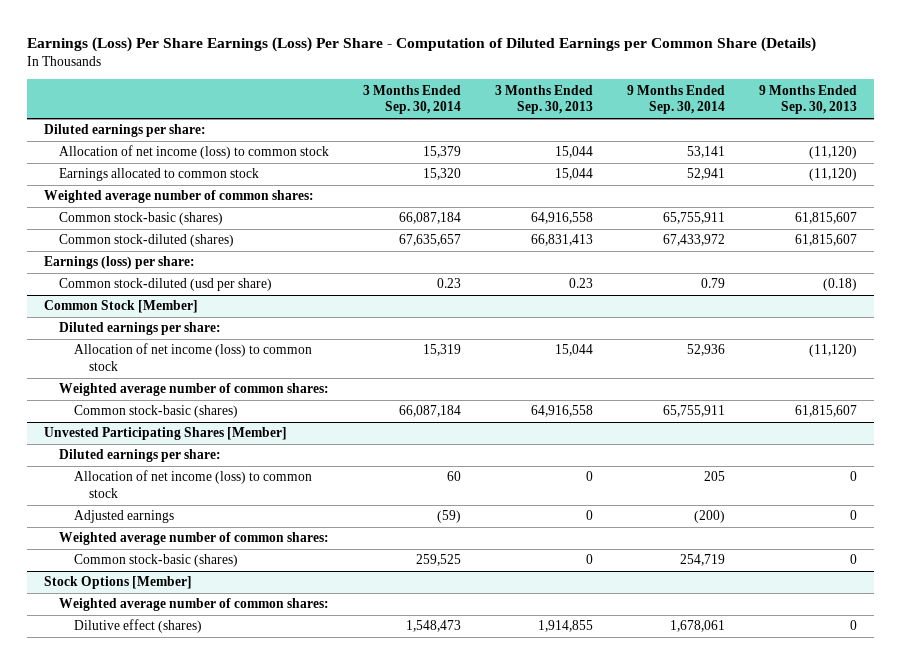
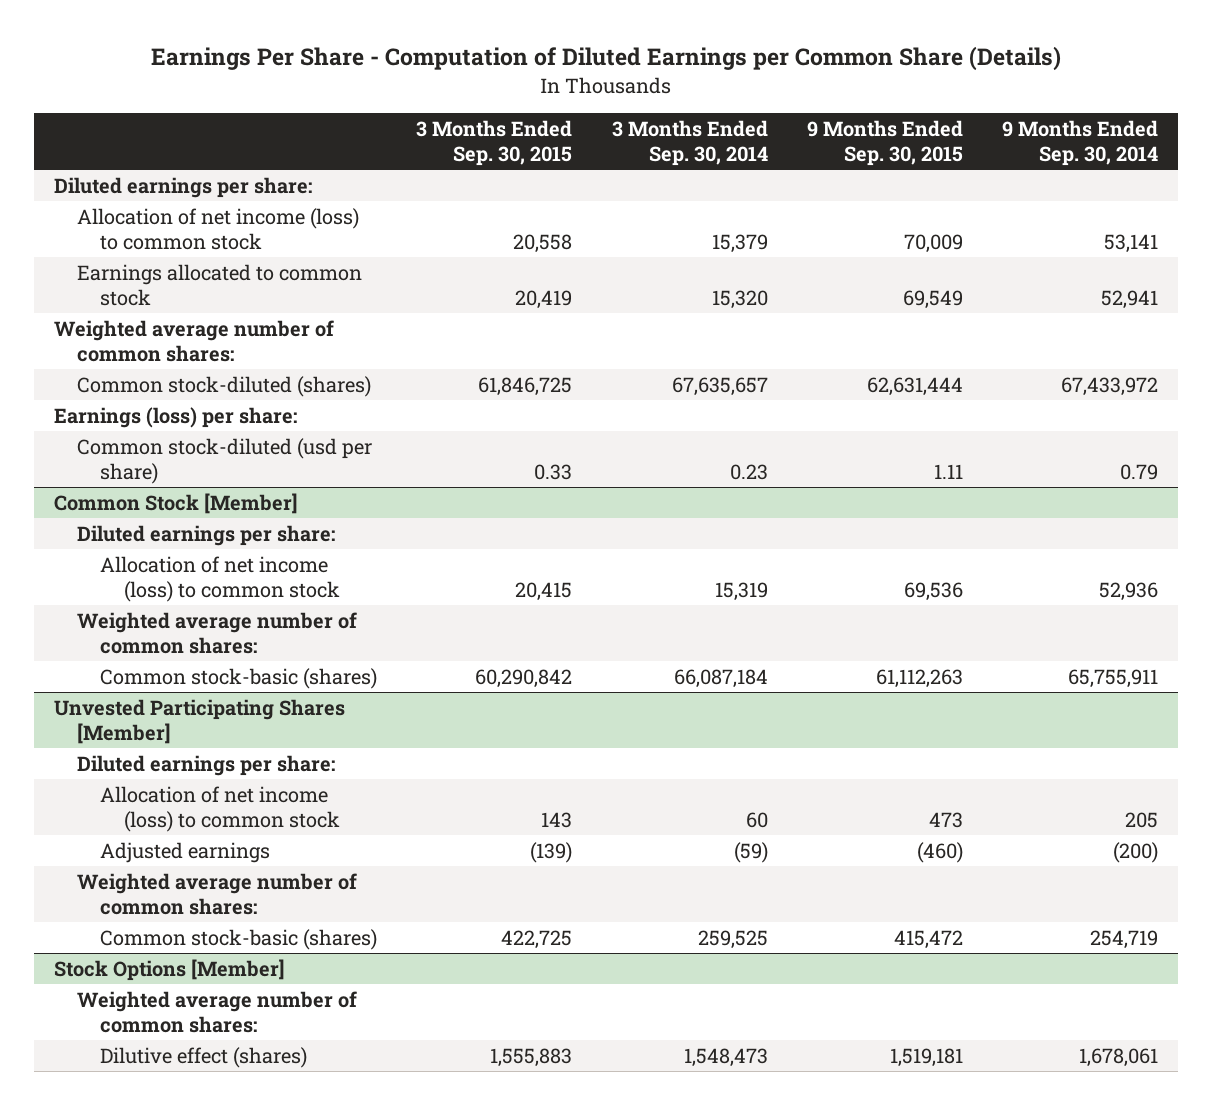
[27,36,817,52] Earnings (Loss) Per Share Earnings (Loss) Per Share - Computation of Diluted Earnings per Common Share (Details) -> [150,46,1061,72] Earnings Per Share - Computation of Diluted Earnings per Common Share (Details)
[495,84,594,115] 3 Months Ended Sep. 30, 2013 -> none
[759,84,858,115] 9 Months Ended Sep. 30, 2013 -> none
none -> [416,119,573,166] 3 Months Ended Sep. 30, 2015
none -> [806,119,963,166] 9 Months Ended Sep. 30, 2015
[59,212,224,226] Common stock-basic (shares) -> none

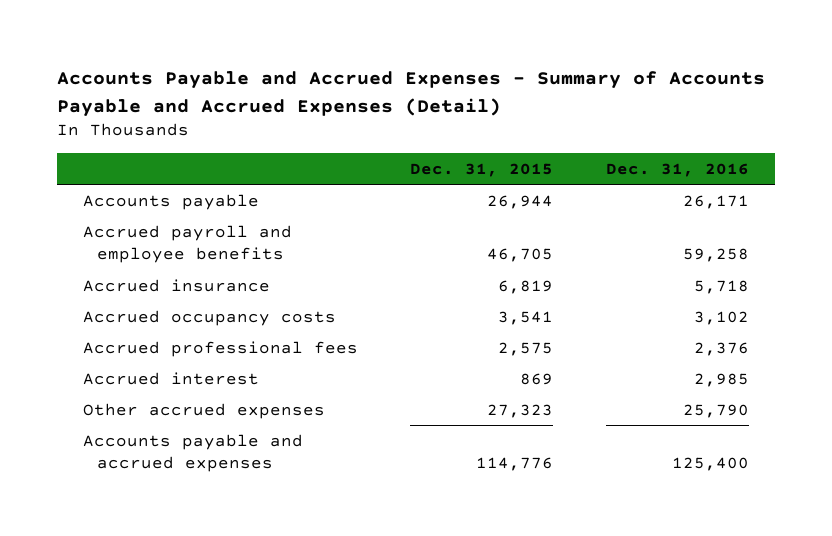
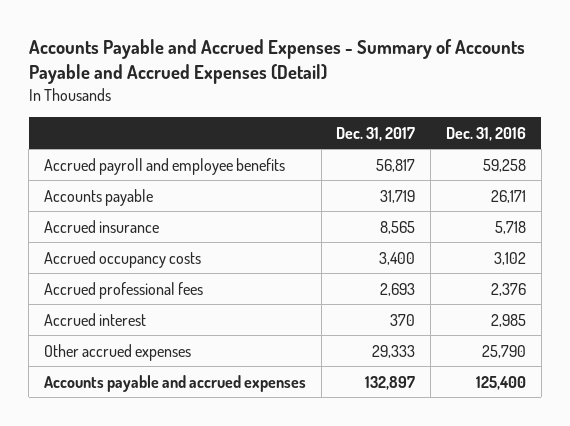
[410,162,554,177] Dec. 31, 2015 -> none
none -> [336,126,416,141] Dec. 31, 2017
[83,193,260,210] Accounts payable -> [43,188,153,206] Accounts payable

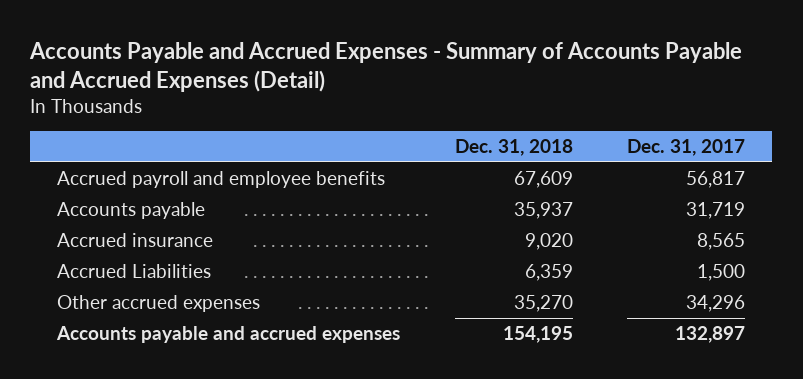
[445,126,526,141] Dec. 31, 2016 -> none
none -> [454,139,573,157] Dec. 31, 2018
[43,250,201,268] Accrued occupancy costs -> none
[43,281,203,299] Accrued professional fees -> none
[43,312,146,326] Accrued interest -> none
none -> [57,264,212,279] Accrued Liabilities
[372,344,416,358] 29,333 -> [686,295,746,313] 34,296

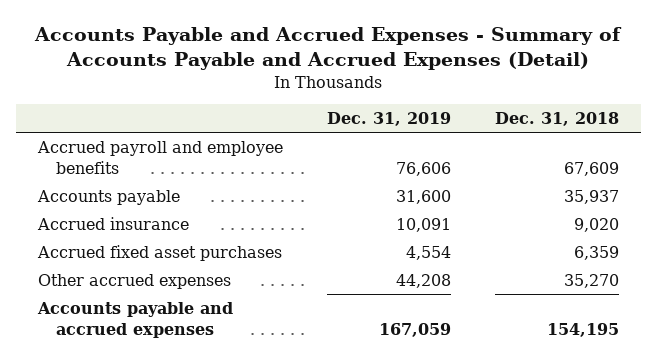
[627,139,746,157] Dec. 31, 2017 -> none
none -> [326,112,451,127] Dec. 31, 2019
[57,264,212,279] Accrued Liabilities -> [37,245,283,262] Accrued fixed asset purchases

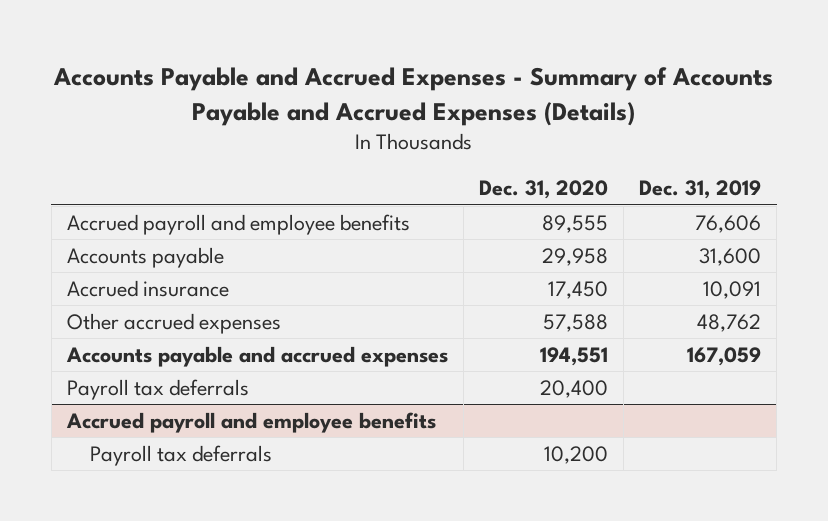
[34,27,623,71] Accounts Payable and Accrued Expenses - Summary of Accounts Payable and Accrued Expenses (Detail) -> [53,67,774,126] Accounts Payable and Accrued Expenses - Summary of Accounts Payable and Accrued Expenses (Details)
[494,112,619,127] Dec. 31, 2018 -> none
none -> [479,180,609,200] Dec. 31, 2020
[37,245,283,262] Accrued fixed asset purchases -> none
[395,274,451,289] 44,208 -> [697,313,762,332] 48,762
none -> [66,378,249,400] Payroll tax deferrals
none -> [65,411,436,433] Accrued payroll and employee benefits
none -> [89,444,272,466] Payroll tax deferrals

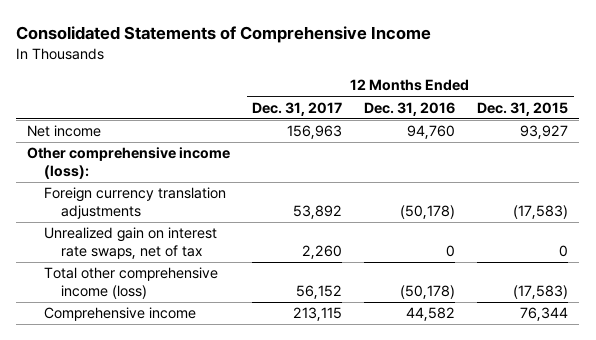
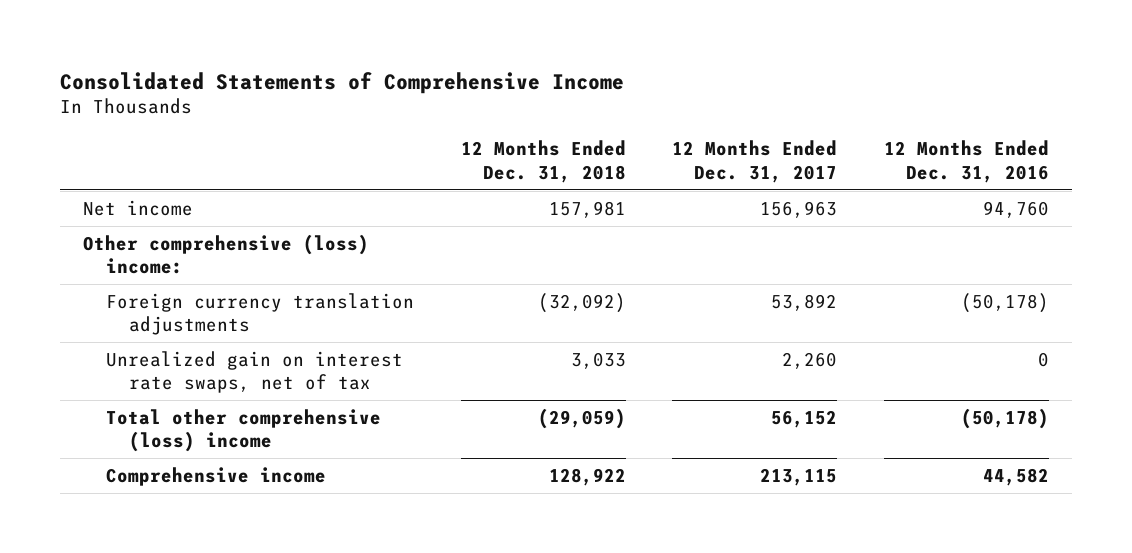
[477,101,569,116] Dec. 31, 2015 -> none
none -> [460,140,626,183] 12 Months Ended Dec. 31, 2018
[27,147,231,179] Other comprehensive income (loss): -> [83,233,370,275] Other comprehensive (loss) income:
[44,267,219,299] Total other comprehensive income (loss) -> [105,408,381,453] Total other comprehensive (loss) income

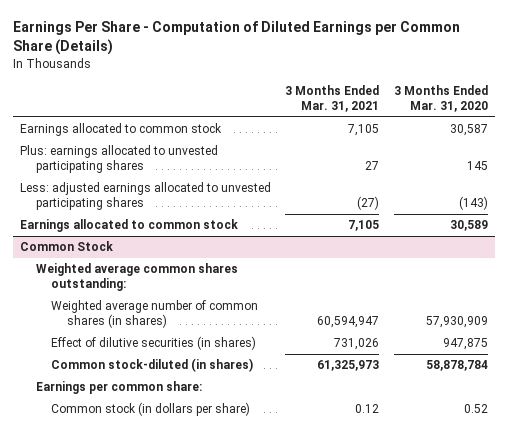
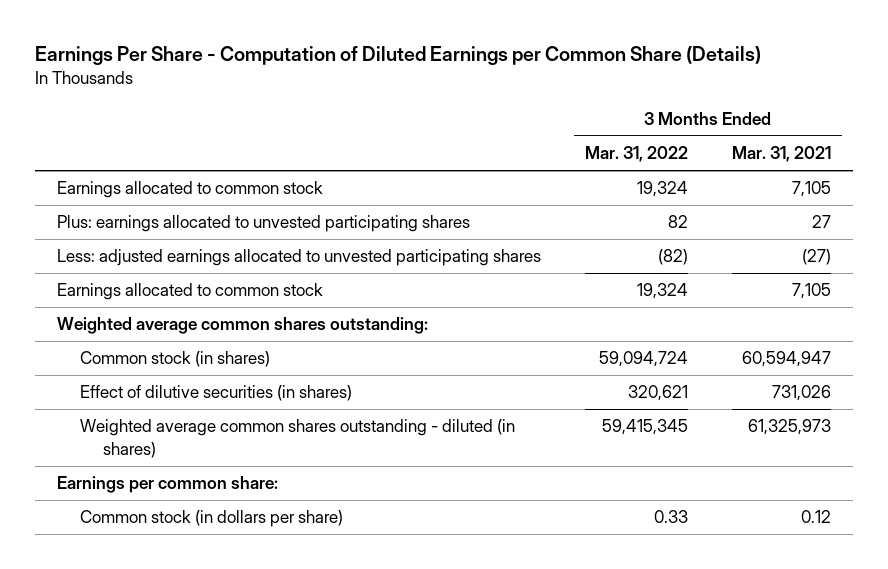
[393,85,488,113] 3 Months Ended Mar. 31, 2020 -> none
none -> [584,146,688,163] Mar. 31, 2022
[20,241,114,252] Common Stock -> none
[51,300,259,329] Weighted average number of common shares (in shares) -> [79,351,270,368] Common stock (in shares)
[51,358,254,373] Common stock-diluted (in shares) -> [79,419,515,458] Weighted average common shares outstanding - diluted (in shares)

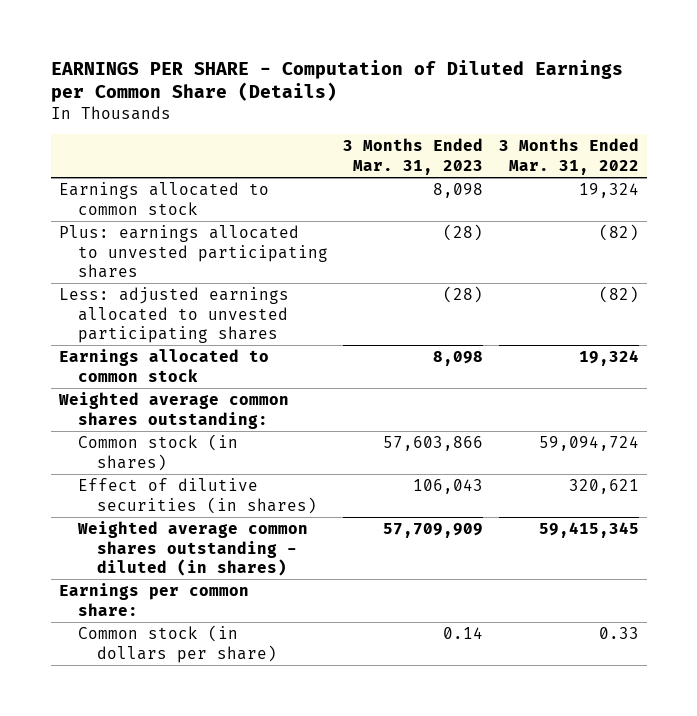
[34,46,761,66] Earnings Per Share - Computation of Diluted Earnings per Common Share (Details) -> [50,59,623,103] EARNINGS PER SHARE - Computation of Diluted Earnings per Common Share (Details)
[732,146,832,163] Mar. 31, 2021 -> none
none -> [343,138,484,175] 3 Months Ended Mar. 31, 2023
[667,215,688,229] 82 -> [598,224,639,242] (82)

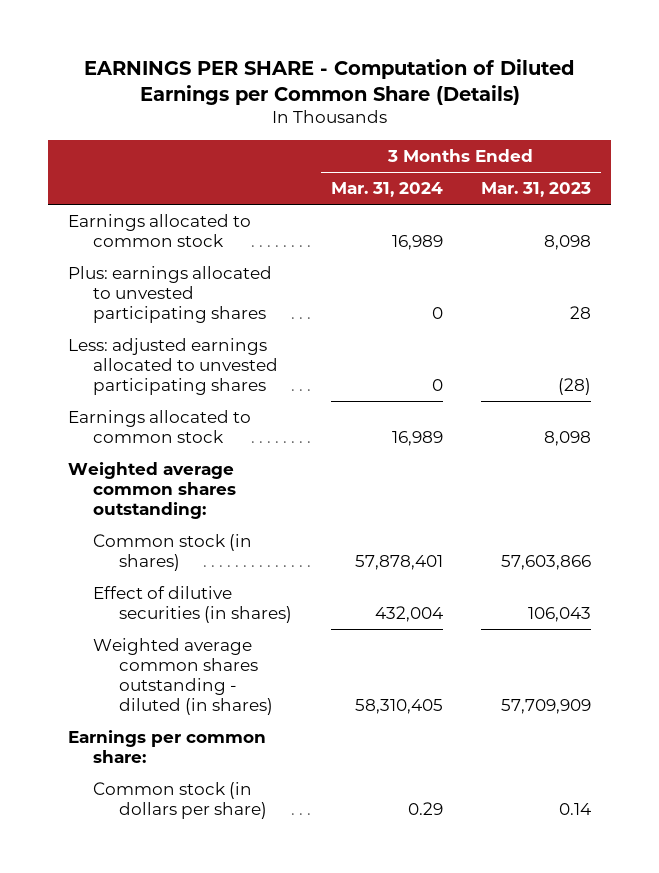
[498,138,639,175] 3 Months Ended Mar. 31, 2022 -> none
none -> [330,182,443,198] Mar. 31, 2024
[443,224,484,242] (28) -> [570,306,592,320] 28

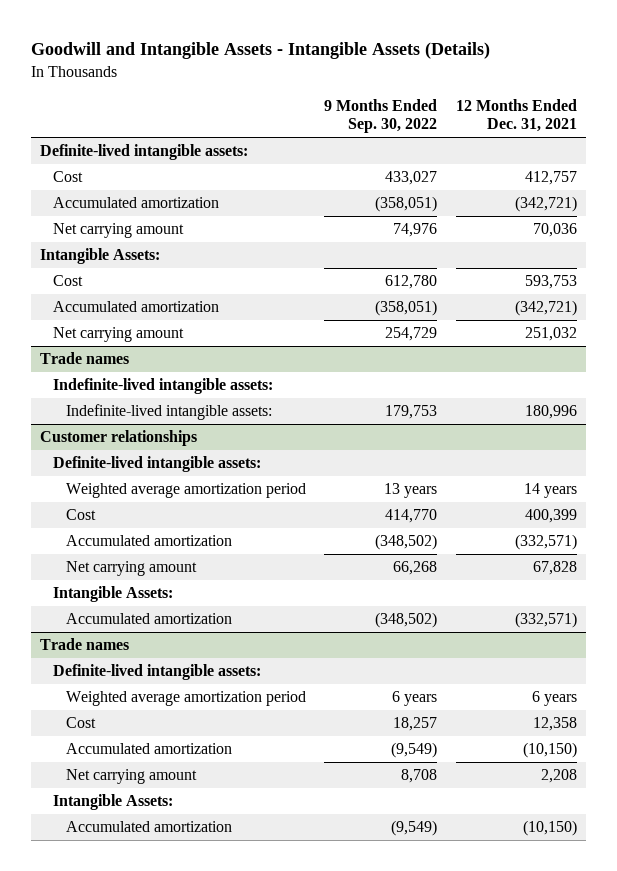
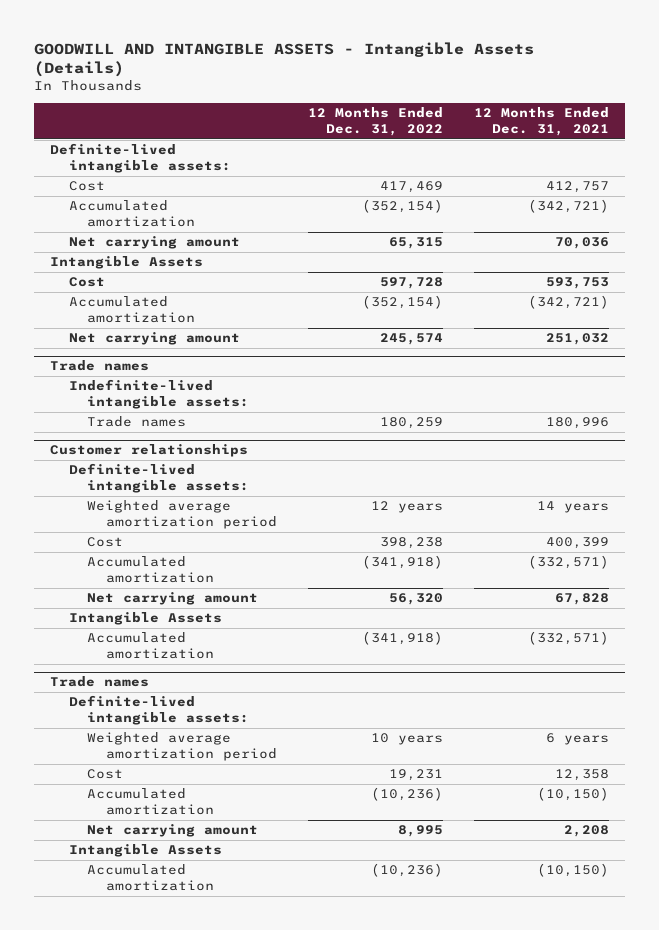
[30,42,490,60] Goodwill and Intangible Assets - Intangible Assets (Details) -> [34,41,535,78] GOODWILL AND INTANGIBLE ASSETS - Intangible Assets (Details)
[324,98,438,134] 9 Months Ended Sep. 30, 2022 -> none
none -> [307,107,443,137] 12 Months Ended Dec. 31, 2022
[39,248,160,265] Intangible Assets: -> [50,256,204,270] Intangible Assets
[66,404,273,421] Indefinite-lived intangible assets: -> [87,416,187,428] Trade names
[52,586,173,603] Intangible Assets: -> [68,612,222,626] Intangible Assets
[52,794,173,811] Intangible Assets: -> [68,844,222,858] Intangible Assets

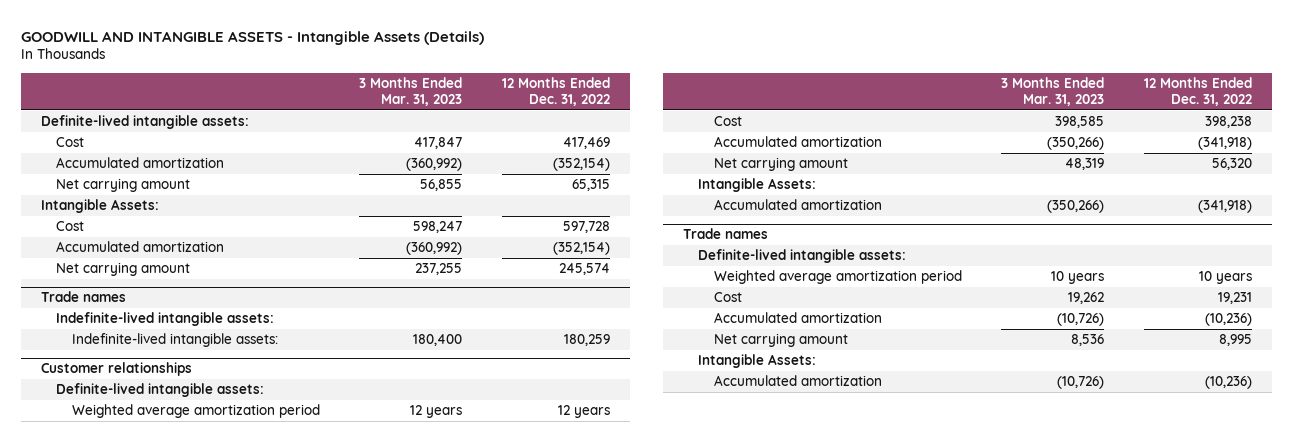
[474,107,610,137] 12 Months Ended Dec. 31, 2021 -> none
none -> [359,76,463,107] 3 Months Ended Mar. 31, 2023
[50,256,204,270] Intangible Assets -> [40,199,159,214] Intangible Assets:
[87,416,187,428] Trade names -> [71,333,278,348] Indefinite-lived intangible assets:
[68,612,222,626] Intangible Assets -> [698,178,817,193] Intangible Assets:
[68,844,222,858] Intangible Assets -> [698,354,817,369] Intangible Assets:

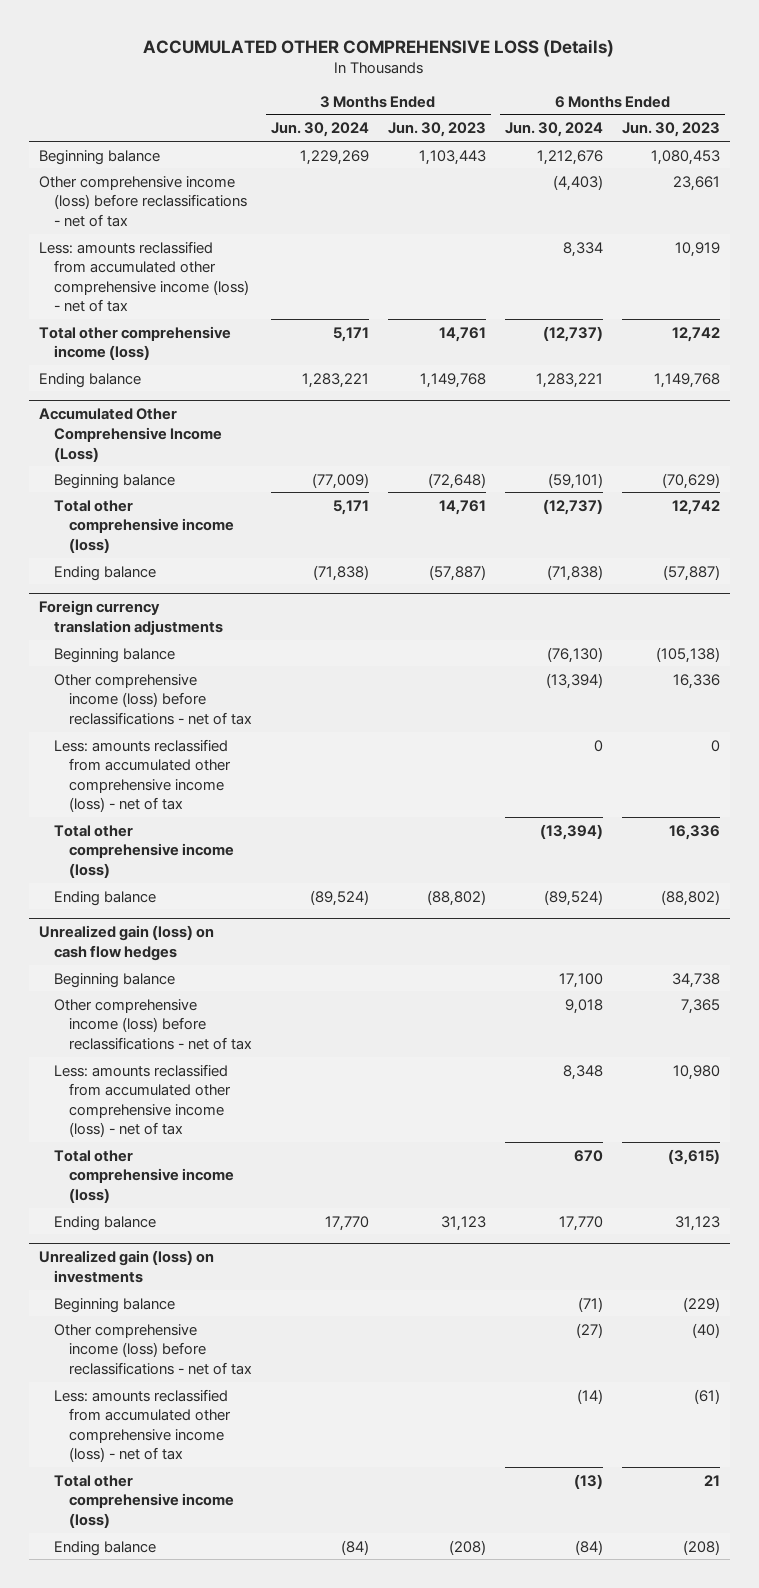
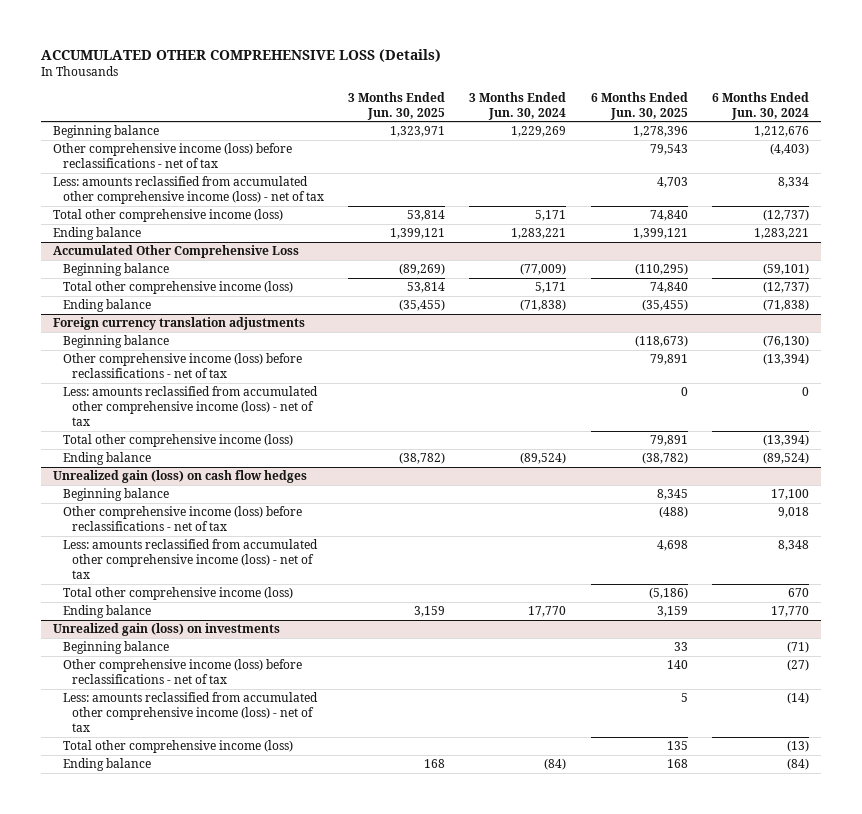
[387,122,486,138] Jun. 30, 2023 -> none
[622,122,721,138] Jun. 30, 2023 -> none
none -> [348,91,446,120] 3 Months Ended Jun. 30, 2025
none -> [590,91,688,120] 6 Months Ended Jun. 30, 2025
[38,408,222,462] Accumulated Other Comprehensive Income (Loss) -> [53,245,300,259] Accumulated Other Comprehensive Loss

